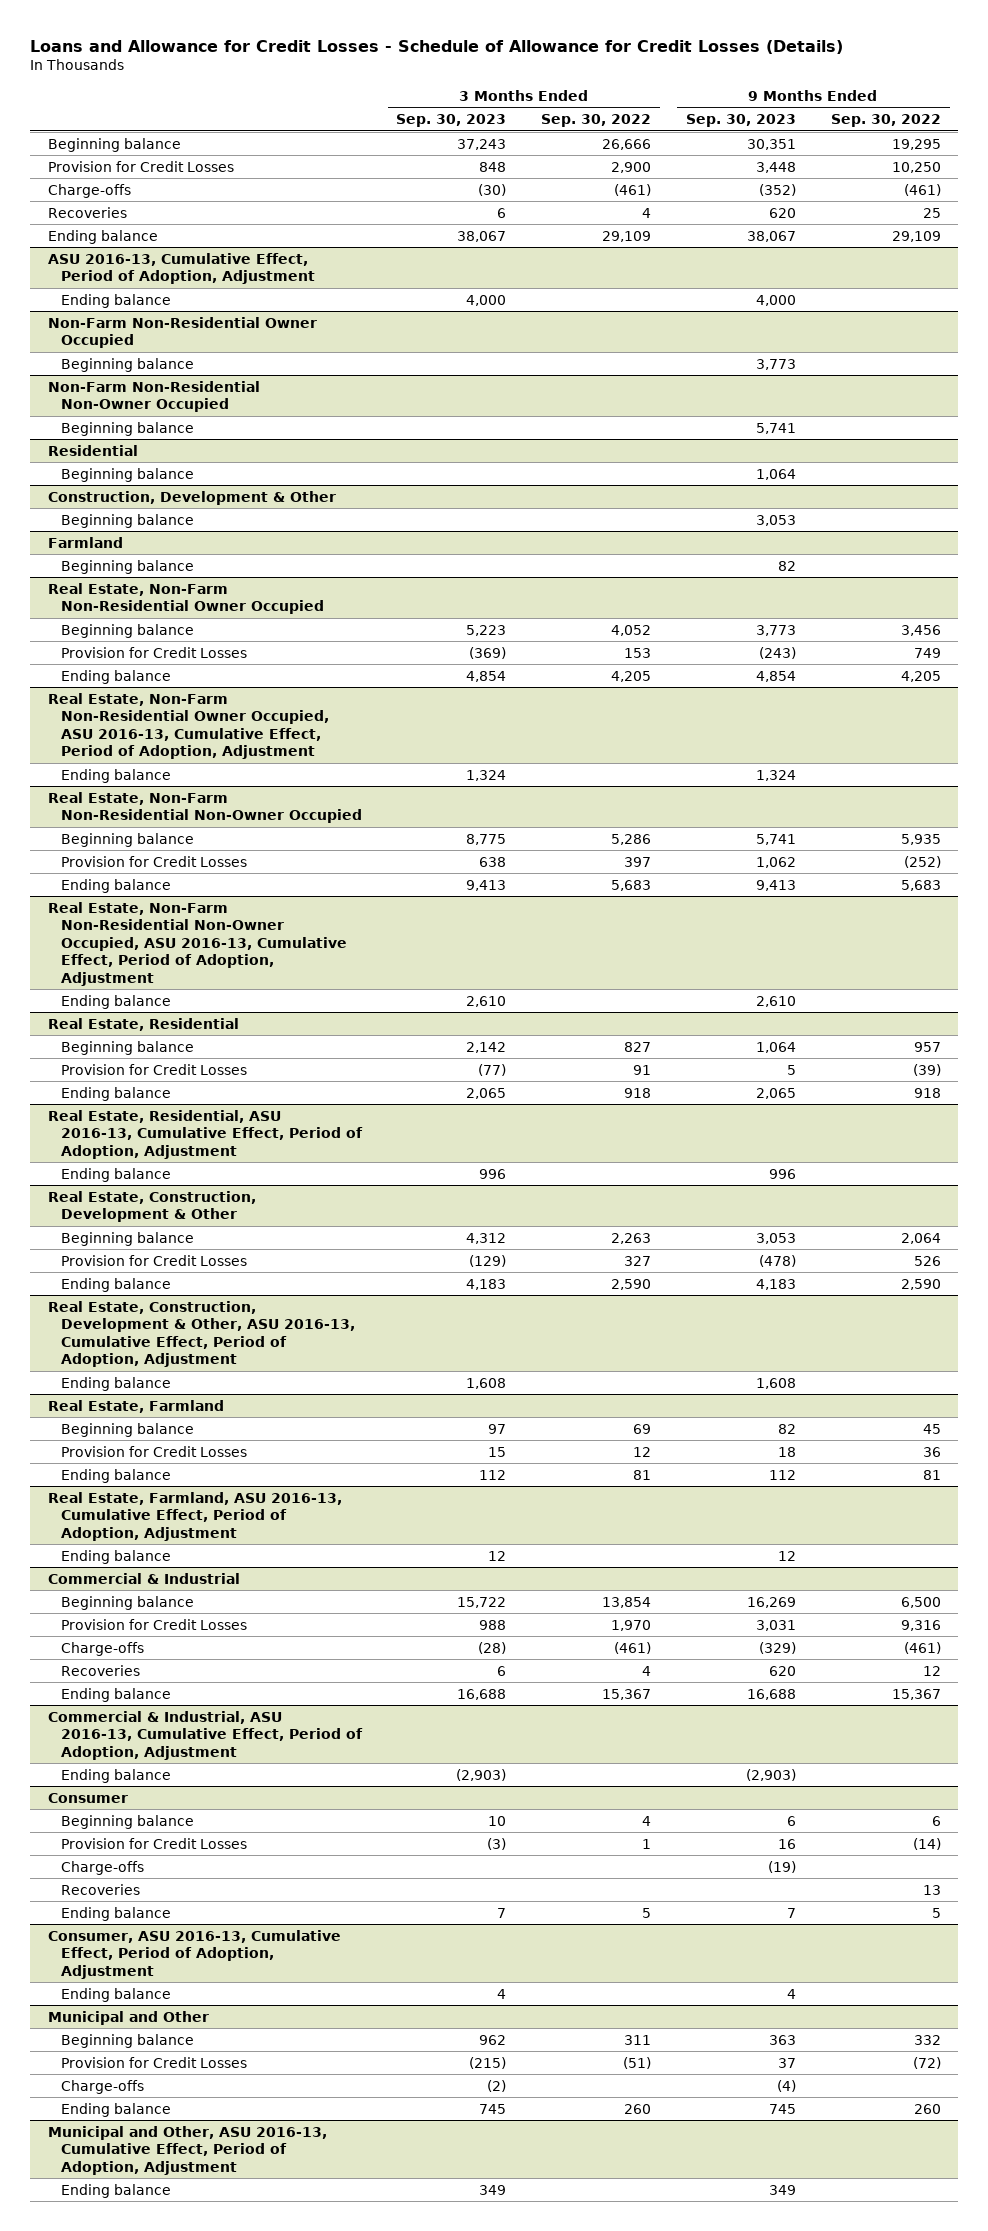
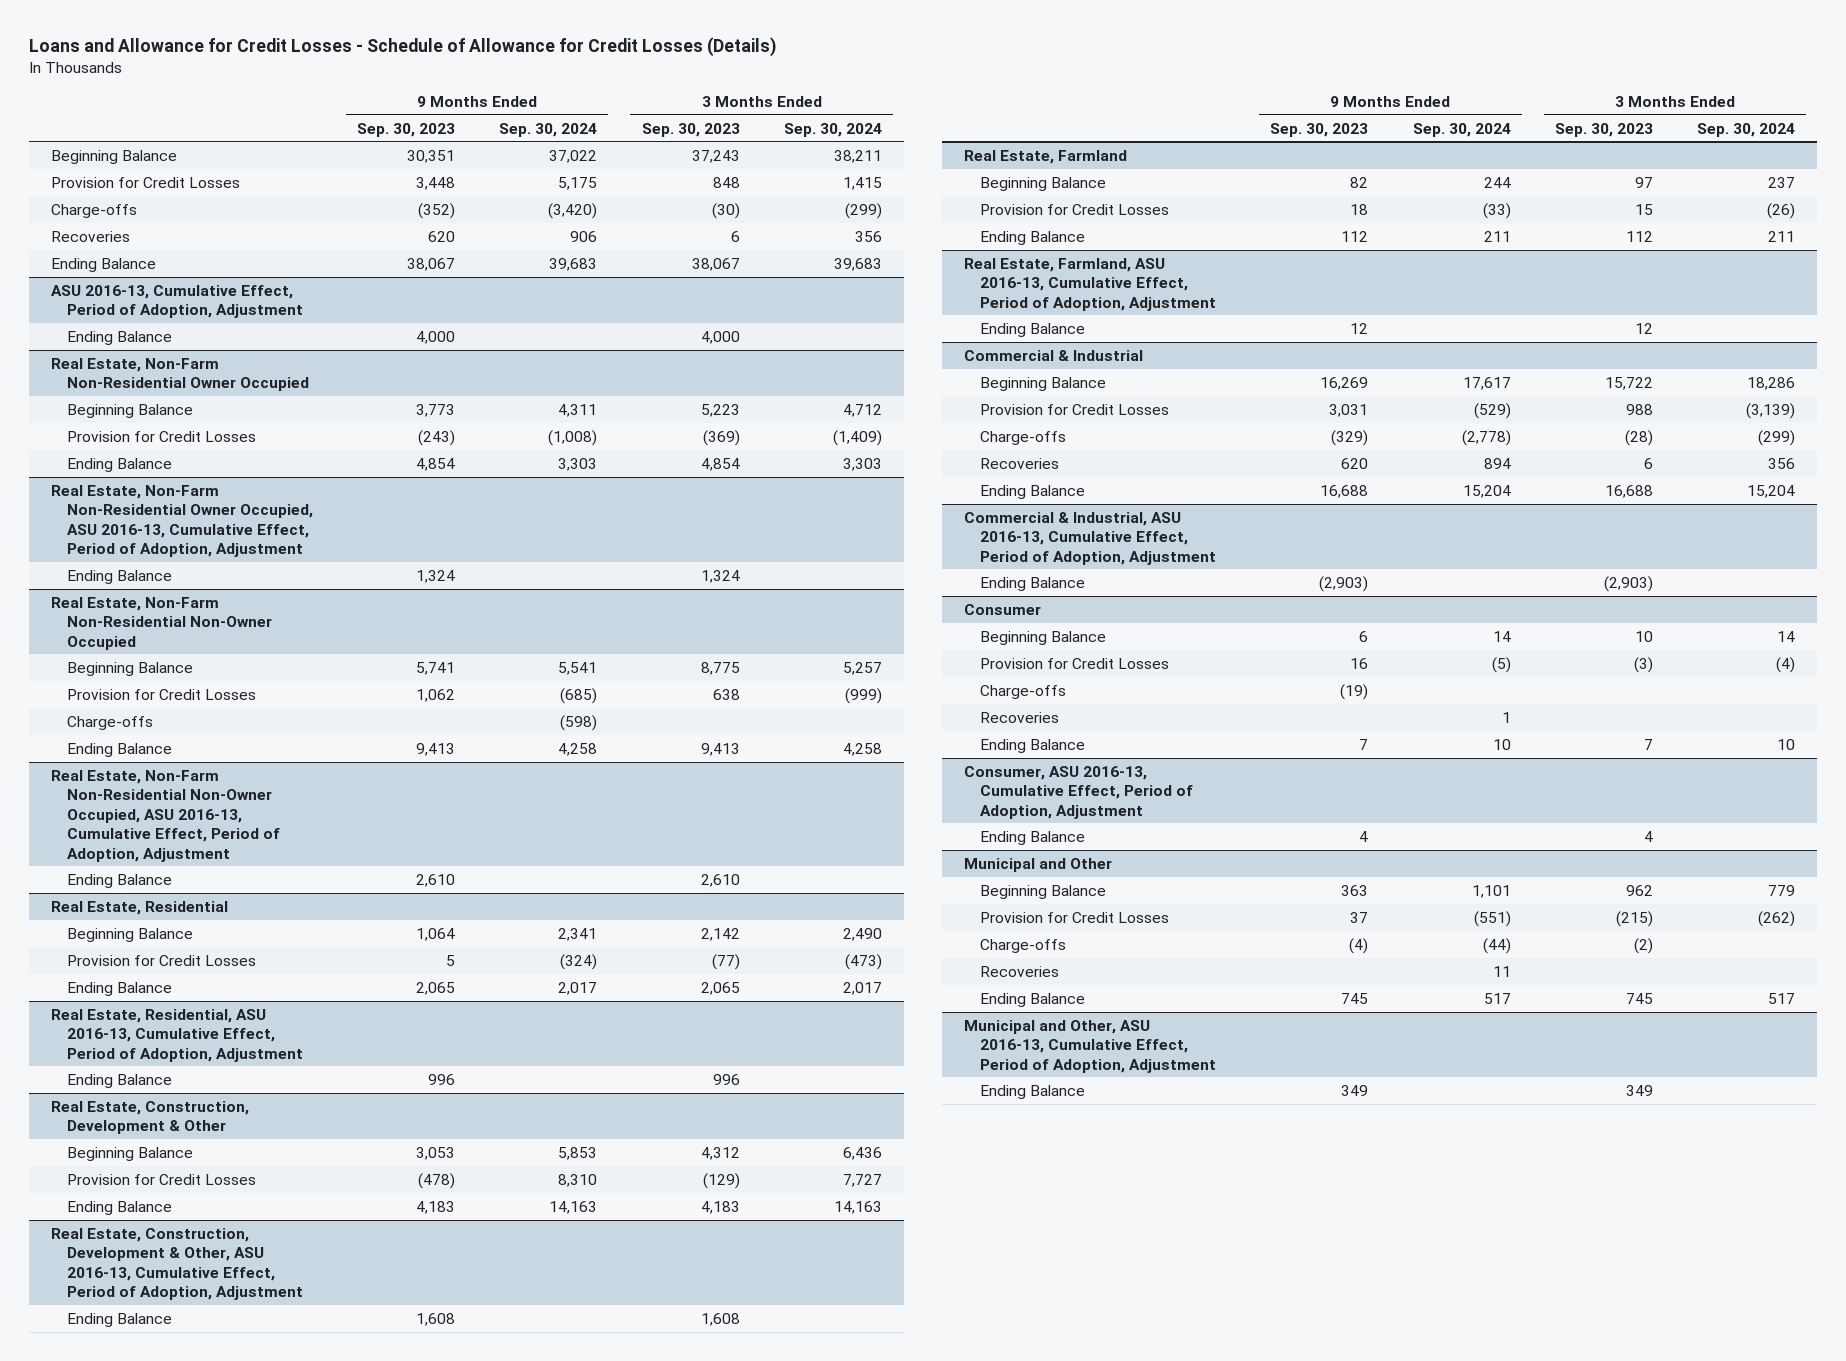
[541,114,652,128] Sep. 30, 2022 -> none
[830,114,941,128] Sep. 30, 2022 -> none
none -> [499,122,598,137] Sep. 30, 2024
none -> [783,122,882,137] Sep. 30, 2024
[47,137,181,152] Beginning balance -> [50,149,177,164] Beginning Balance
[47,229,158,244] Ending balance -> [50,257,156,272] Ending Balance
[47,316,317,349] Non-Farm Non-Residential Owner Occupied -> none
[60,357,194,372] Beginning balance -> none
[47,380,260,413] Non-Farm Non-Residential Non-Owner Occupied -> none
[60,421,194,436] Beginning balance -> none
[47,444,138,456] Residential -> none
[60,467,194,482] Beginning balance -> none
[47,490,336,505] Construction, Development & Other -> none
[60,513,194,528] Beginning balance -> none
[47,536,123,548] Farmland -> none
[60,559,194,574] Beginning balance -> none
[60,293,171,308] Ending balance -> [66,330,172,345] Ending Balance
[60,623,194,638] Beginning balance -> [66,403,193,418] Beginning Balance
[60,669,171,684] Ending balance -> [66,457,172,472] Ending Balance
[60,768,171,783] Ending balance -> [66,569,172,584] Ending Balance
[60,832,194,847] Beginning balance -> [66,661,193,676] Beginning Balance
none -> [66,715,153,730] Charge-offs
[60,878,171,893] Ending balance -> [66,742,172,757] Ending Balance
[60,994,171,1009] Ending balance -> [66,873,172,888] Ending Balance
[60,1040,194,1055] Beginning balance -> [66,927,193,942] Beginning Balance
[60,1086,171,1101] Ending balance -> [66,981,172,996] Ending Balance
[60,1167,171,1182] Ending balance -> [66,1073,172,1088] Ending Balance
[60,1231,194,1246] Beginning balance -> [66,1146,193,1161] Beginning Balance
[60,1277,171,1292] Ending balance -> [66,1200,172,1215] Ending Balance
[60,1376,171,1391] Ending balance -> [66,1312,172,1327] Ending Balance
[60,1422,194,1437] Beginning balance -> [980,176,1107,191] Beginning Balance
[60,1468,171,1483] Ending balance -> [980,230,1086,245] Ending Balance
[60,1549,171,1564] Ending balance -> [980,322,1086,337] Ending Balance
[60,1595,194,1610] Beginning balance -> [980,376,1107,391] Beginning Balance
[60,1687,171,1702] Ending balance -> [980,484,1086,499] Ending Balance
[60,1768,171,1783] Ending balance -> [980,576,1086,591] Ending Balance
[60,1814,194,1829] Beginning balance -> [980,630,1107,645] Beginning Balance
[60,1906,171,1921] Ending balance -> [980,738,1086,753] Ending Balance
[60,1987,171,2002] Ending balance -> [980,830,1086,845] Ending Balance
[60,2033,194,2048] Beginning balance -> [980,884,1107,899] Beginning Balance
none -> [980,965,1060,977] Recoveries
[60,2102,171,2117] Ending balance -> [980,992,1086,1007] Ending Balance
[60,2183,171,2198] Ending balance -> [980,1084,1086,1099] Ending Balance

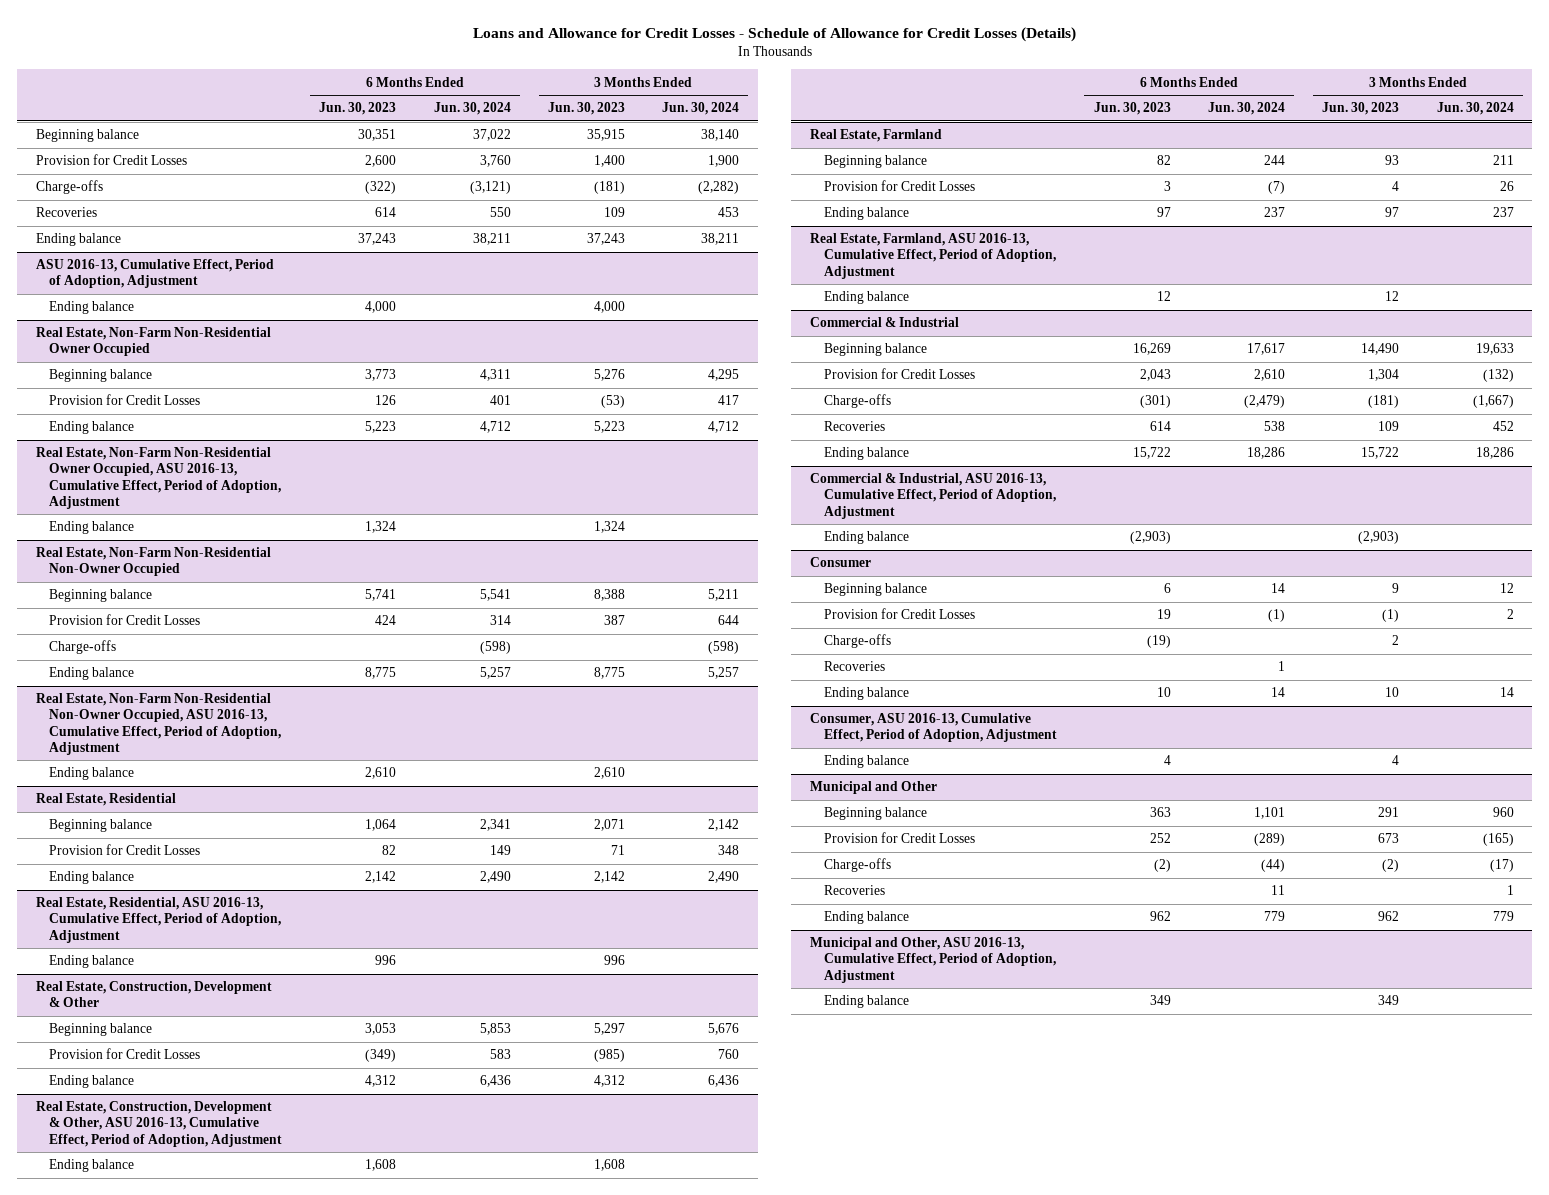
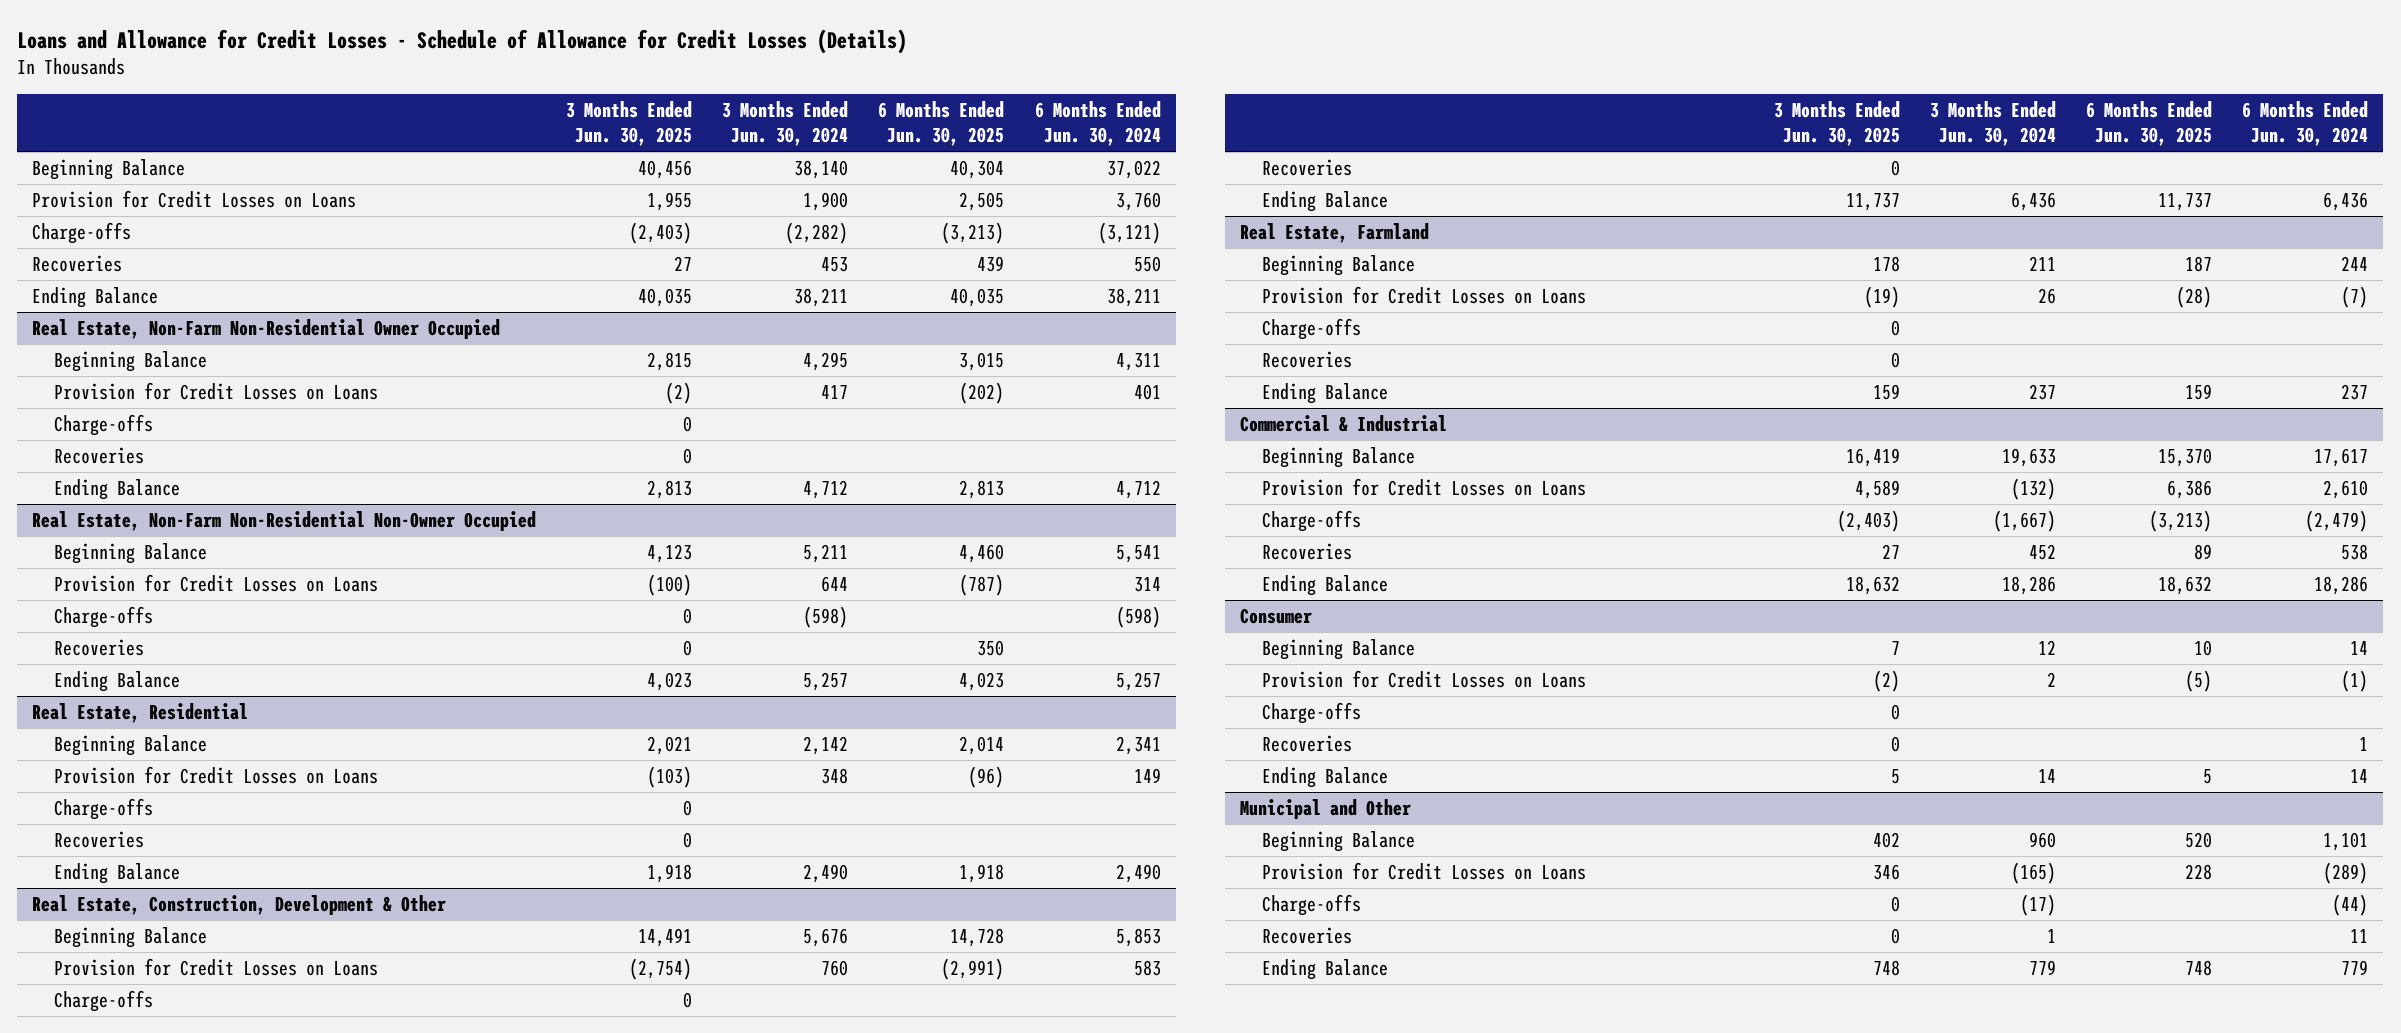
[319,102,397,116] Jun. 30, 2023 -> none
[547,102,625,116] Jun. 30, 2023 -> none
none -> [566,101,693,147] 3 Months Ended Jun. 30, 2025
none -> [878,101,1005,147] 6 Months Ended Jun. 30, 2025
[35,129,139,143] Beginning balance -> [32,158,186,180] Beginning Balance
[35,154,187,166] Provision for Credit Losses -> [32,189,357,208] Provision for Credit Losses on Loans
[35,259,274,289] ASU 2016-13, Cumulative Effect, Period of Adoption, Adjustment -> none
[49,301,135,315] Ending balance -> none
[35,233,121,247] Ending balance -> [32,286,159,308] Ending Balance
[35,447,282,509] Real Estate, Non-Farm Non-Residential Owner Occupied, ASU 2016-13, Cumulative Effect, Period of Adoption, Adjustment -> none
[49,521,135,535] Ending balance -> none
[49,369,153,383] Beginning balance -> [54,350,208,372] Beginning Balance
[49,394,201,406] Provision for Credit Losses -> [54,381,379,400] Provision for Credit Losses on Loans
none -> [54,413,154,436] Charge-offs
none -> [54,446,145,464] Recoveries
[49,421,135,435] Ending balance -> [54,478,181,500] Ending Balance
[49,589,153,603] Beginning balance -> [54,542,208,564] Beginning Balance
[49,614,201,626] Provision for Credit Losses -> [54,573,379,592] Provision for Credit Losses on Loans
[35,693,282,755] Real Estate, Non-Farm Non-Residential Non-Owner Occupied, ASU 2016-13, Cumulative Effect, Period of Adoption, Adjustment -> none
[49,767,135,781] Ending balance -> none
none -> [54,638,145,656] Recoveries
[49,667,135,681] Ending balance -> [54,670,181,692] Ending Balance
[35,897,282,943] Real Estate, Residential, ASU 2016-13, Cumulative Effect, Period of Adoption, Adjustment -> none
[49,955,135,969] Ending balance -> none
[49,819,153,833] Beginning balance -> [54,734,208,756] Beginning Balance
[49,844,201,856] Provision for Credit Losses -> [54,765,379,784] Provision for Credit Losses on Loans
none -> [54,797,154,820] Charge-offs
none -> [54,830,145,848] Recoveries
[49,871,135,885] Ending balance -> [54,862,181,884] Ending Balance
[35,1101,283,1147] Real Estate, Construction, Development & Other, ASU 2016-13, Cumulative Effect, Period of Adoption, Adjustment -> none
[49,1159,135,1173] Ending balance -> none
[49,1023,153,1037] Beginning balance -> [54,926,208,948] Beginning Balance
[49,1048,201,1060] Provision for Credit Losses -> [54,957,379,976] Provision for Credit Losses on Loans
none -> [54,989,154,1012] Charge-offs
none -> [1261,158,1352,176] Recoveries
[49,1075,135,1089] Ending balance -> [1261,190,1388,212] Ending Balance
[810,233,1056,279] Real Estate, Farmland, ASU 2016-13, Cumulative Effect, Period of Adoption, Adjustment -> none
[823,291,909,305] Ending balance -> none
[823,155,927,169] Beginning balance -> [1261,254,1415,276] Beginning Balance
[823,180,975,192] Provision for Credit Losses -> [1261,285,1586,304] Provision for Credit Losses on Loans
none -> [1261,317,1361,340] Charge-offs
none -> [1261,350,1352,368] Recoveries
[823,207,909,221] Ending balance -> [1261,382,1388,404] Ending Balance
[823,343,927,357] Beginning balance -> [1261,446,1415,468] Beginning Balance
[823,368,975,380] Provision for Credit Losses -> [1261,477,1586,496] Provision for Credit Losses on Loans
[810,473,1056,519] Commercial & Industrial, ASU 2016-13, Cumulative Effect, Period of Adoption, Adjustment -> none
[823,531,909,545] Ending balance -> none
[823,447,909,461] Ending balance -> [1261,574,1388,596] Ending Balance
[823,583,927,597] Beginning balance -> [1261,638,1415,660] Beginning Balance
[823,608,975,620] Provision for Credit Losses -> [1261,669,1586,688] Provision for Credit Losses on Loans
[810,713,1057,743] Consumer, ASU 2016-13, Cumulative Effect, Period of Adoption, Adjustment -> none
[823,755,909,769] Ending balance -> none
[823,687,909,701] Ending balance -> [1261,766,1388,788] Ending Balance
[823,807,927,821] Beginning balance -> [1261,830,1415,852] Beginning Balance
[823,832,975,844] Provision for Credit Losses -> [1261,861,1586,880] Provision for Credit Losses on Loans
[810,937,1056,983] Municipal and Other, ASU 2016-13, Cumulative Effect, Period of Adoption, Adjustment -> none
[823,995,909,1009] Ending balance -> none
[823,911,909,925] Ending balance -> [1261,958,1388,980] Ending Balance

